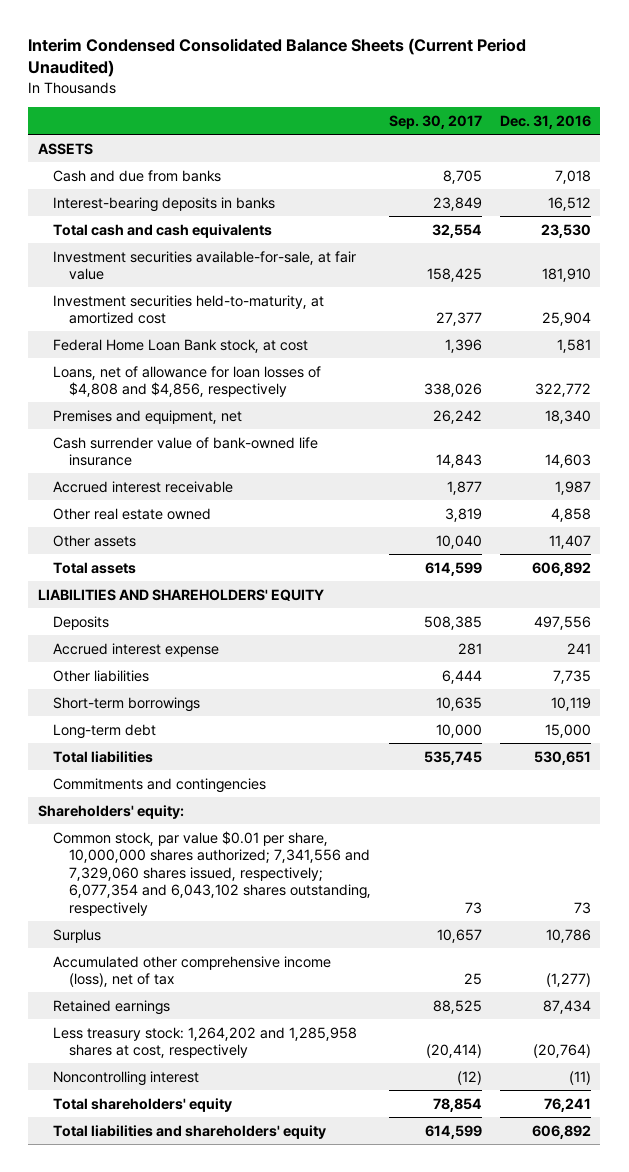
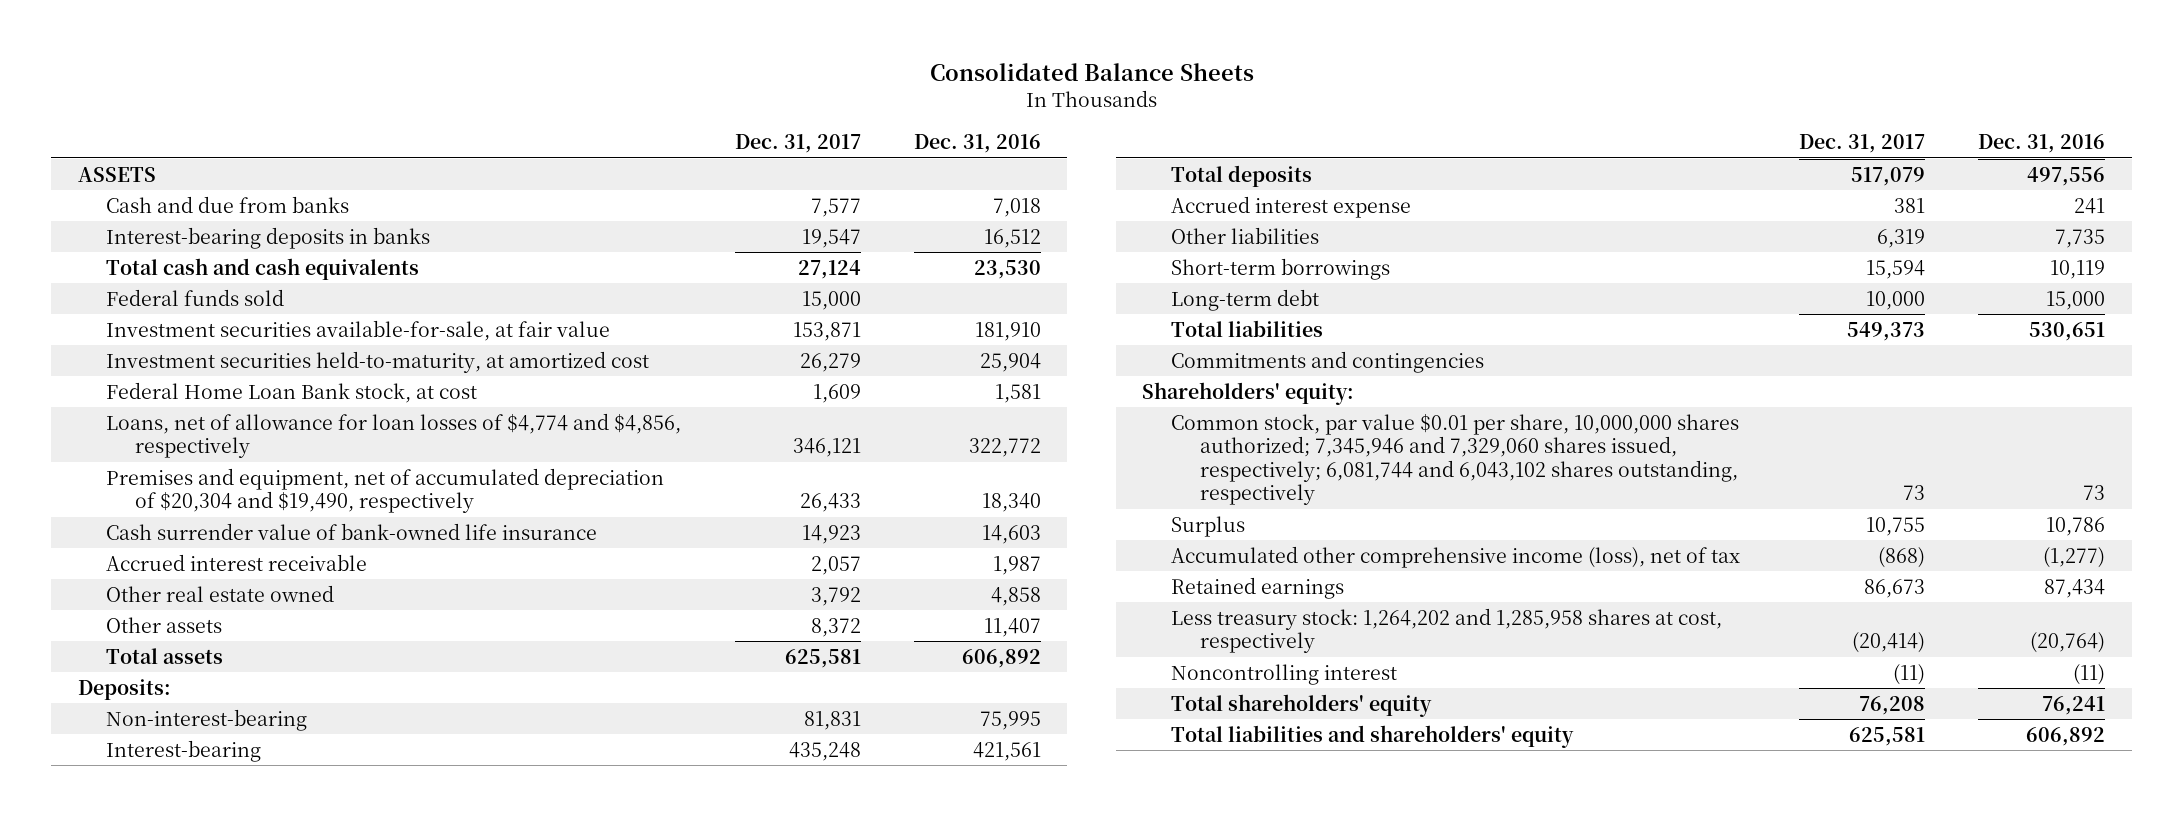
[28,37,527,78] Interim Condensed Consolidated Balance Sheets (Current Period Unaudited) -> [929,63,1254,82] Consolidated Balance Sheets
[388,114,482,129] Sep. 30, 2017 -> none
none -> [734,134,861,154] Dec. 31, 2017
none -> [106,288,285,306] Federal funds sold
[53,365,322,398] Loans, net of allowance for loan losses of $4,808 and $4,856, respectively -> [106,412,682,459] Loans, net of allowance for loan losses of $4,774 and $4,856, respectively
[53,409,243,424] Premises and equipment, net -> [106,467,665,514] Premises and equipment, net of accumulated depreciation of $20,304 and $19,490, respectively
[37,588,324,601] LIABILITIES AND SHAREHOLDERS' EQUITY -> none
none -> [77,678,171,700] Deposits:
none -> [106,708,308,731] Non-interest-bearing
none -> [106,739,262,762] Interest-bearing
[53,615,110,630] Deposits -> [1170,164,1312,187] Total deposits
[53,830,371,916] Common stock, par value $0.01 per share, 10,000,000 shares authorized; 7,341,556 and 7,329,060 shares issued, respectively; 6,077,354 and 6,043,102 shares outstanding, respectively -> [1170,413,1739,506] Common stock, par value $0.01 per share, 10,000,000 shares authorized; 7,345,946 and 7,329,060 shares issued, respectively; 6,081,744 and 6,043,102 shares outstanding, respectively

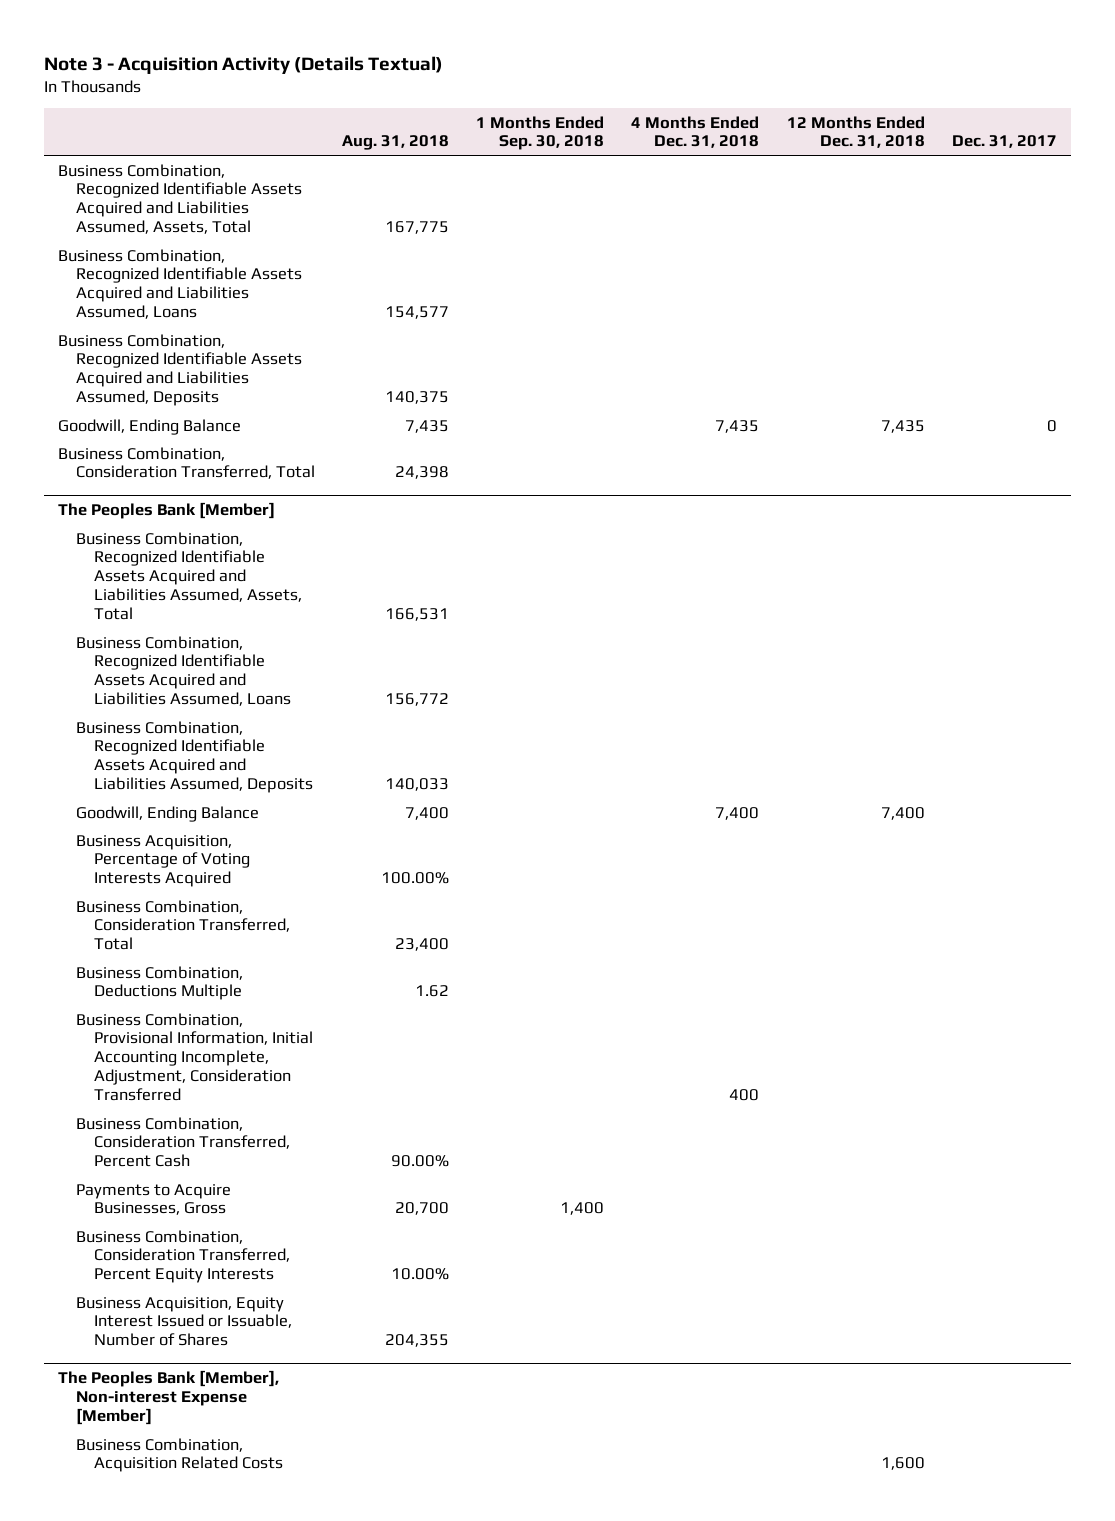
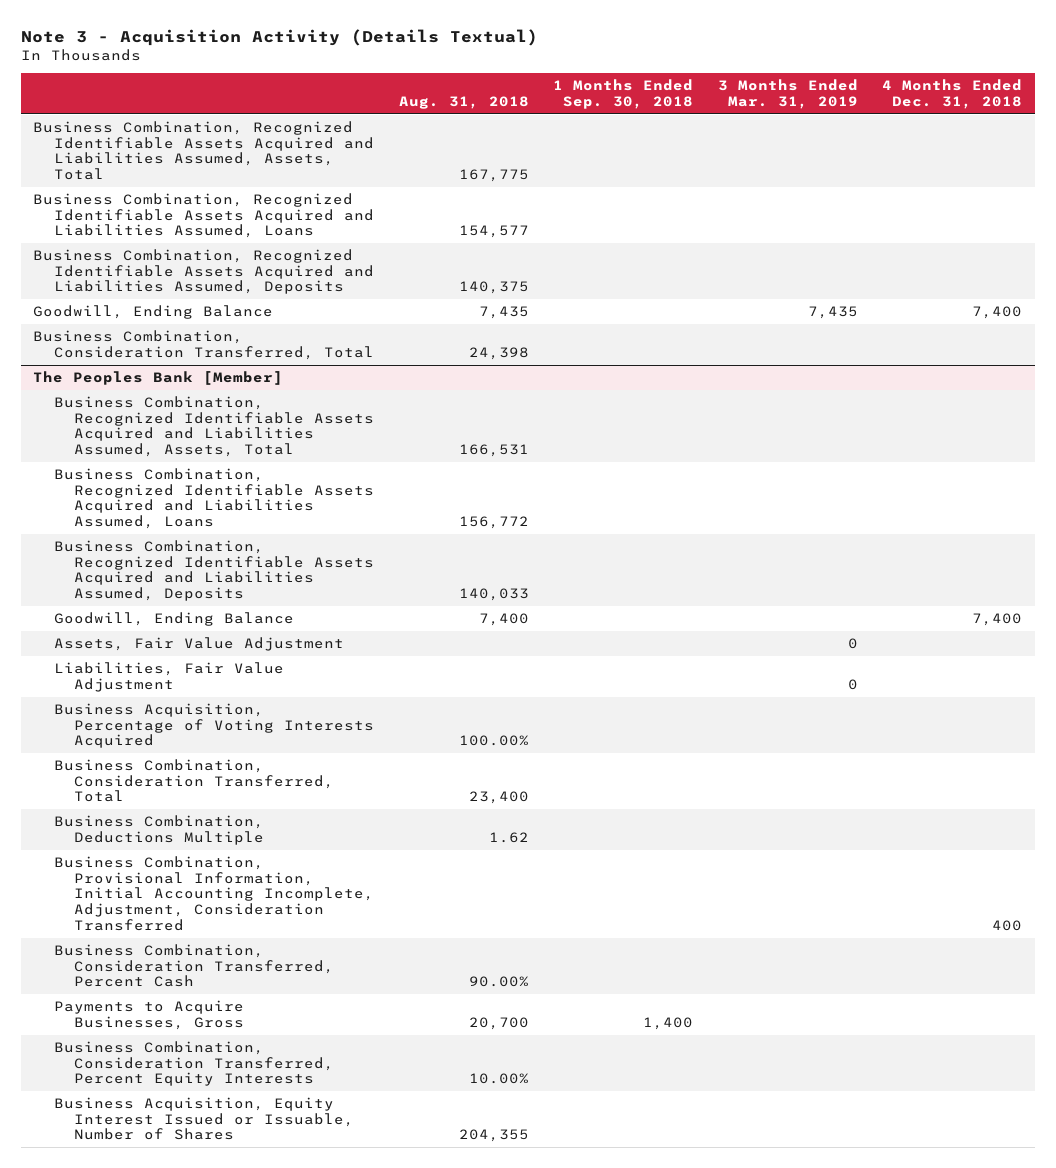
[786,115,925,149] 12 Months Ended Dec. 31, 2018 -> none
[951,135,1057,149] Dec. 31, 2017 -> none
none -> [717,79,858,109] 3 Months Ended Mar. 31, 2019
[715,419,760,433] 7,435 -> [972,306,1023,320] 7,400
none -> [53,637,344,652] Assets, Fair Value Adjustment
none -> [53,662,284,692] Liabilities, Fair Value Adjustment
[57,1369,279,1425] The Peoples Bank [Member], Non-interest Expense [Member] -> none
[75,1437,283,1473] Business Combination, Acquisition Related Costs -> none

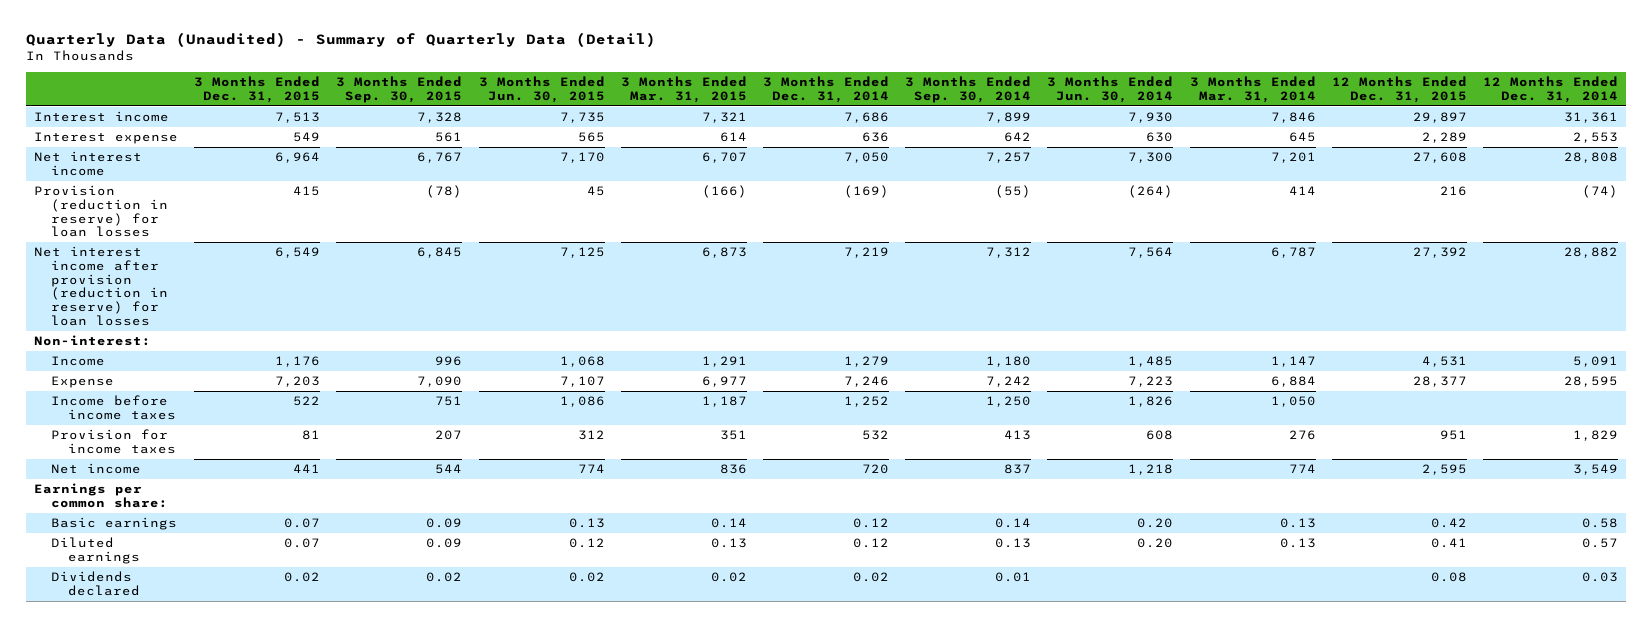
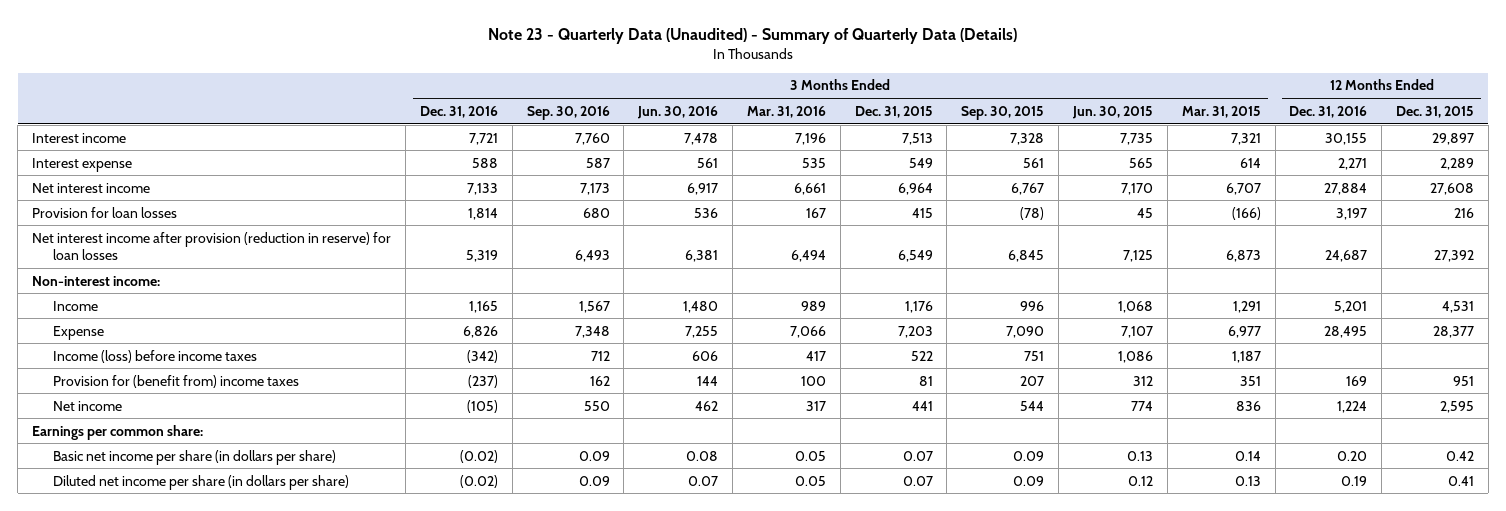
[25,32,656,48] Quarterly Data (Unaudited) - Summary of Quarterly Data (Detail) -> [488,27,1018,44] Note 23 - Quarterly Data (Unaudited) - Summary of Quarterly Data (Details)
[762,75,889,103] 3 Months Ended Dec. 31, 2014 -> none
[905,75,1032,103] 3 Months Ended Sep. 30, 2014 -> none
[1047,75,1174,103] 3 Months Ended Jun. 30, 2014 -> none
[1189,75,1316,103] 3 Months Ended Mar. 31, 2014 -> none
[1483,75,1619,103] 12 Months Ended Dec. 31, 2014 -> none
none -> [419,105,498,118] Dec. 31, 2016
none -> [526,105,610,120] Sep. 30, 2016
none -> [637,105,719,119] Jun. 30, 2016
none -> [746,105,826,118] Mar. 31, 2016
none -> [1289,105,1368,118] Dec. 31, 2016
[33,185,169,238] Provision (reduction in reserve) for loan losses -> [32,206,178,218] Provision for loan losses
[33,335,151,347] Non-interest: -> [32,275,161,286] Non-interest income:
[51,395,177,420] Income before income taxes -> [52,349,257,363] Income (loss) before income taxes
[51,429,177,454] Provision for income taxes -> [52,374,299,388] Provision for (benefit from) income taxes
[51,571,141,596] Dividends declared -> none
[51,517,178,531] Basic earnings -> [52,449,336,465] Basic net income per share (in dollars per share)
[51,537,141,564] Diluted earnings -> [52,474,349,490] Diluted net income per share (in dollars per share)

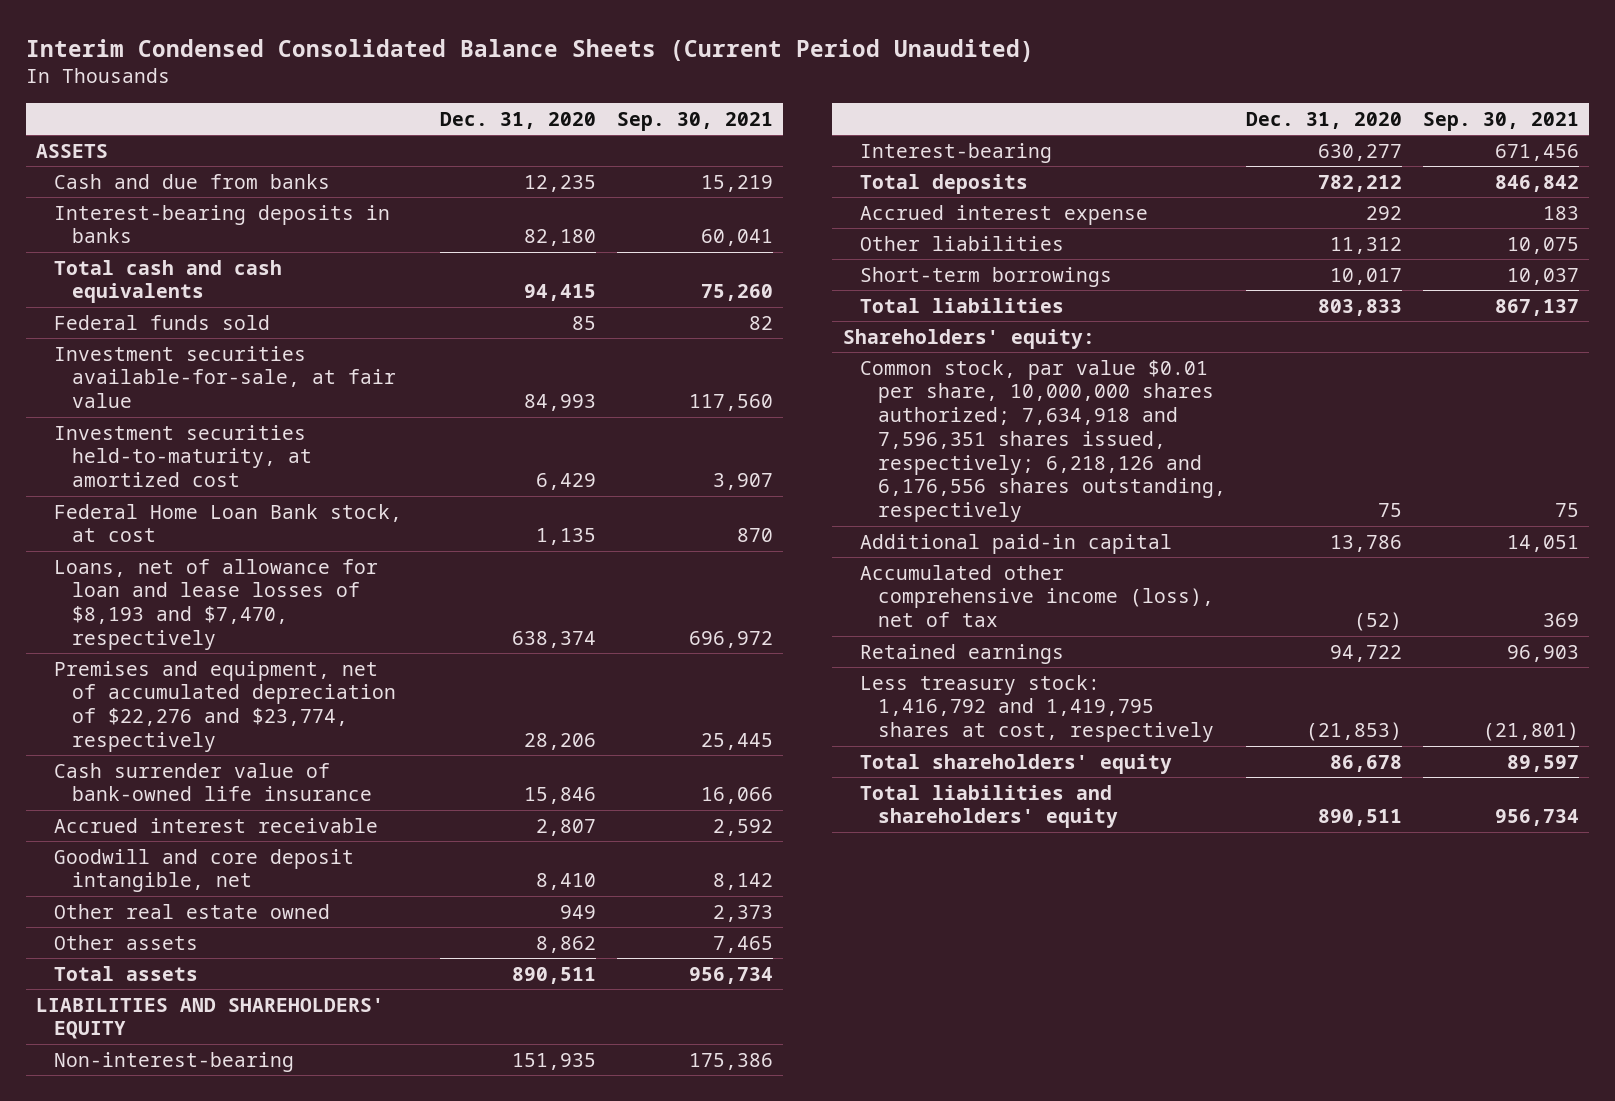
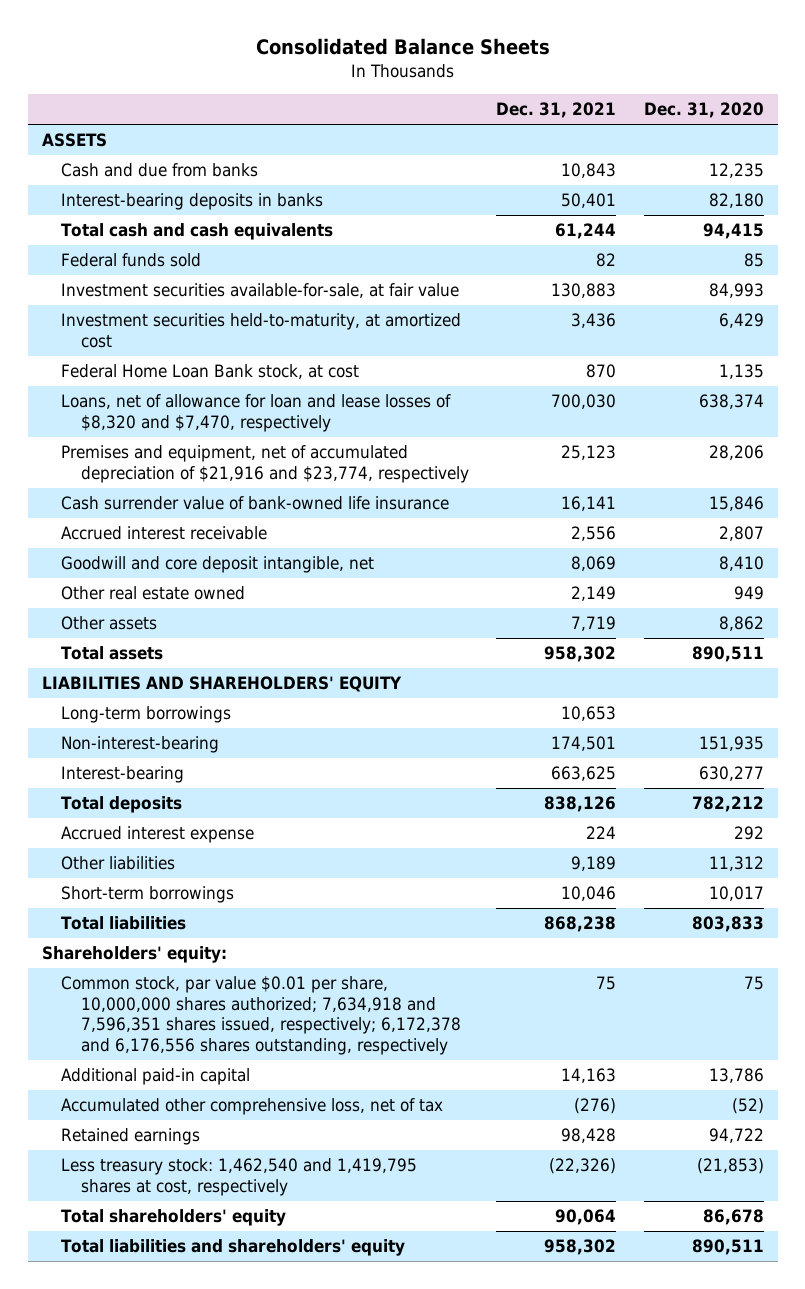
[26,38,1035,62] Interim Condensed Consolidated Balance Sheets (Current Period Unaudited) -> [255,38,550,56] Consolidated Balance Sheets
[616,111,773,131] Sep. 30, 2021 -> none
none -> [496,102,617,119] Dec. 31, 2021
[53,558,378,650] Loans, net of allowance for loan and lease losses of $8,193 and $7,470, respectively -> [61,394,452,432] Loans, net of allowance for loan and lease losses of $8,320 and $7,470, respectively
[53,660,396,752] Premises and equipment, net of accumulated depreciation of $22,276 and $23,774, respectively -> [61,445,469,483] Premises and equipment, net of accumulated depreciation of $21,916 and $23,774, respectively
none -> [61,706,232,724] Long-term borrowings
[860,359,1226,523] Common stock, par value $0.01 per share, 10,000,000 shares authorized; 7,634,918 and 7,596,351 shares issued, respectively; 6,218,126 and 6,176,556 shares outstanding, respectively -> [61,976,461,1055] Common stock, par value $0.01 per share, 10,000,000 shares authorized; 7,634,918 and 7,596,351 shares issued, respectively; 6,172,378 and 6,176,556 shares outstanding, respectively
[860,564,1214,628] Accumulated other comprehensive income (loss), net of tax -> [61,1098,444,1116] Accumulated other comprehensive loss, net of tax
[860,674,1214,743] Less treasury stock: 1,416,792 and 1,419,795 shares at cost, respectively -> [61,1158,418,1196] Less treasury stock: 1,462,540 and 1,419,795 shares at cost, respectively

